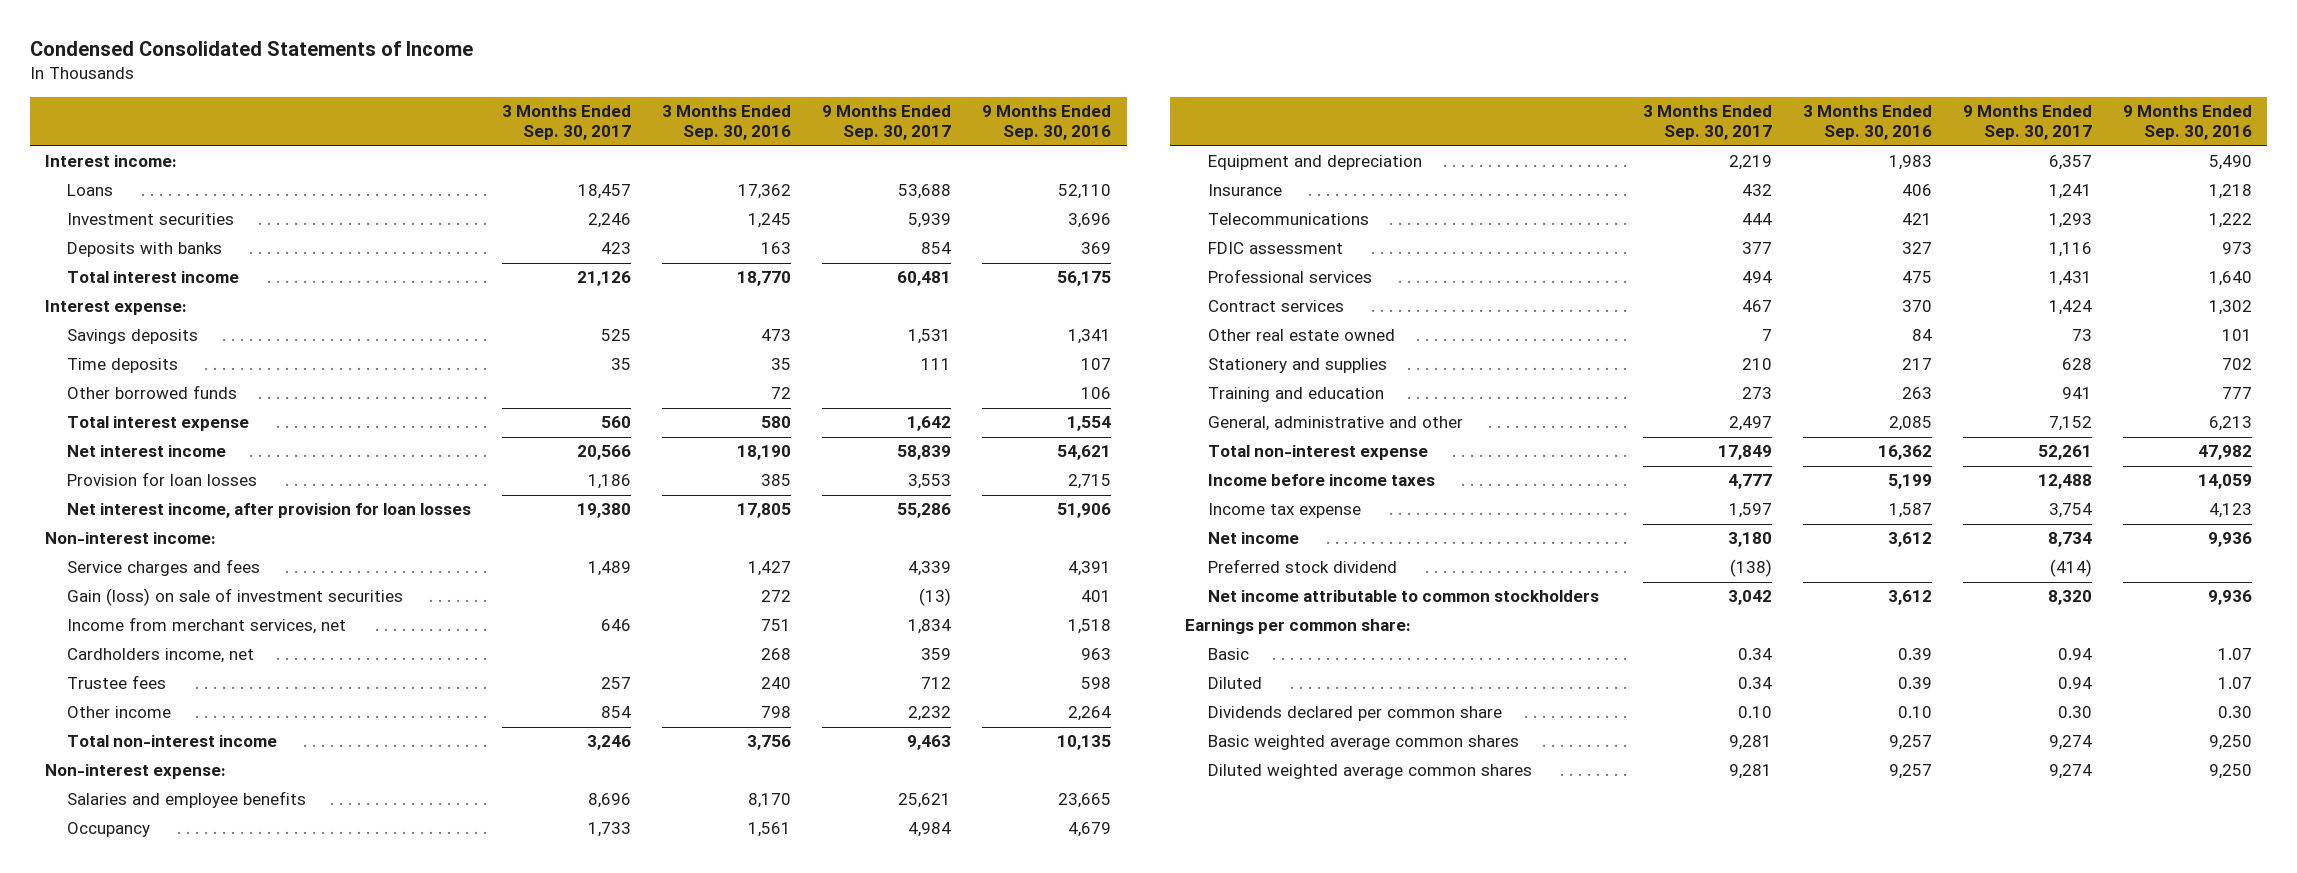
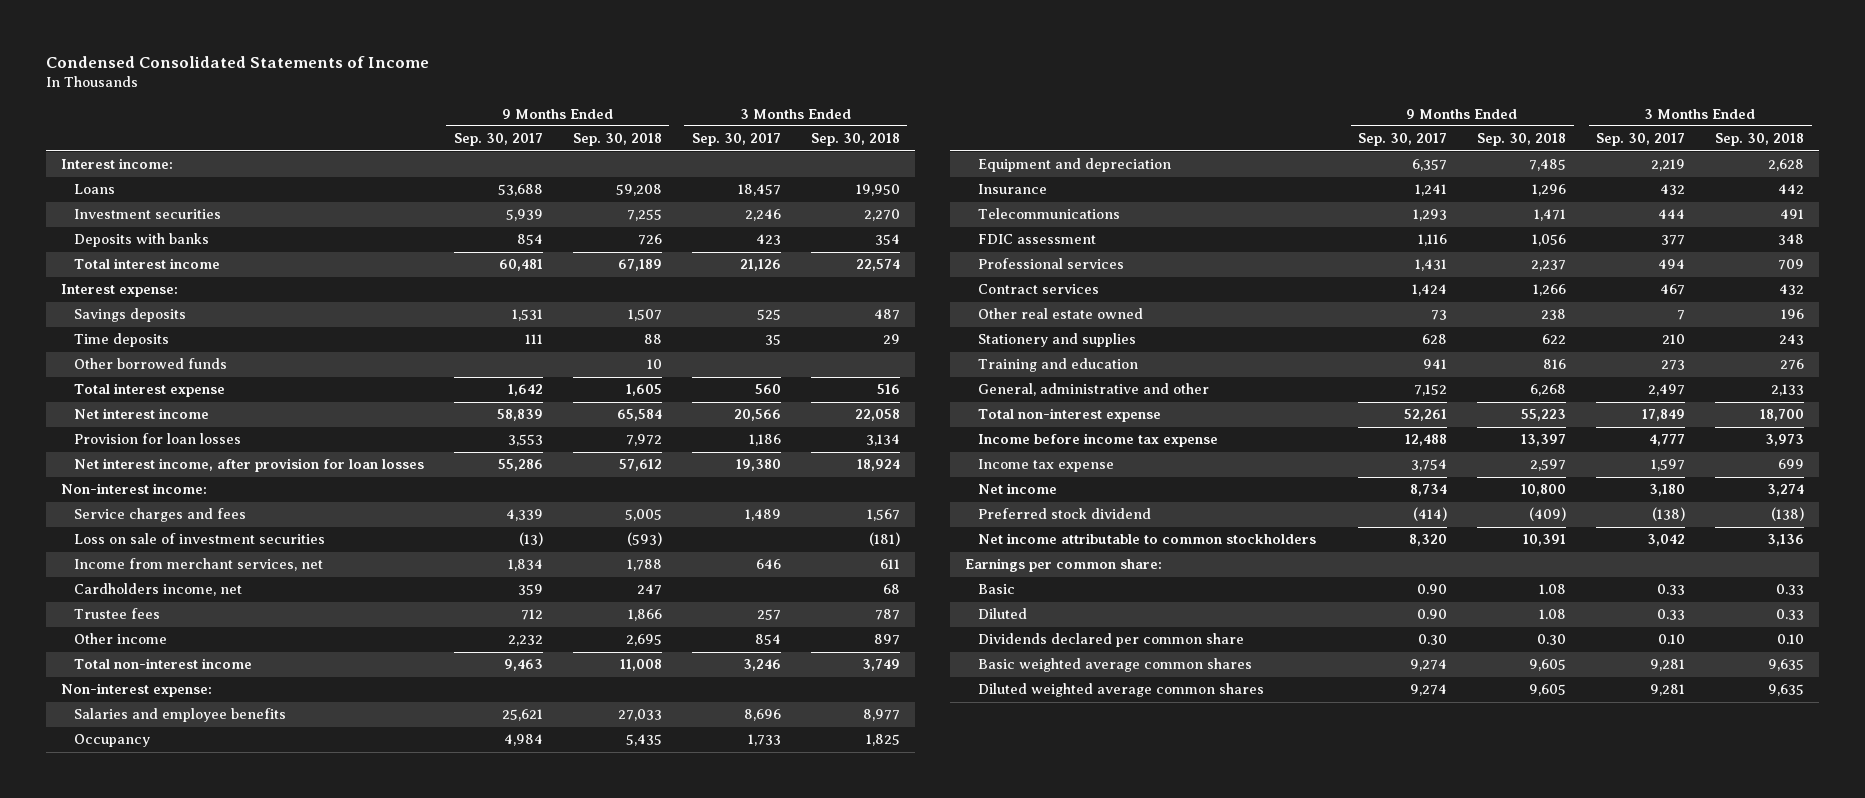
[662,105,792,141] 3 Months Ended Sep. 30, 2016 -> none
[982,105,1112,141] 9 Months Ended Sep. 30, 2016 -> none
none -> [572,133,662,147] Sep. 30, 2018
none -> [810,133,900,147] Sep. 30, 2018
[67,588,404,607] Gain (loss) on sale of investment securities -> [73,533,325,545] Loss on sale of investment securities
[1207,474,1435,487] Income before income taxes -> [978,433,1219,448] Income before income tax expense
[1737,648,1772,661] 0.34 -> [1657,584,1686,596] 0.33
[2057,648,2092,661] 0.94 -> [1417,584,1448,595] 0.90
[1737,677,1772,690] 0.34 -> [1657,609,1686,621] 0.33
[2057,677,2092,690] 0.94 -> [1417,609,1448,620] 0.90

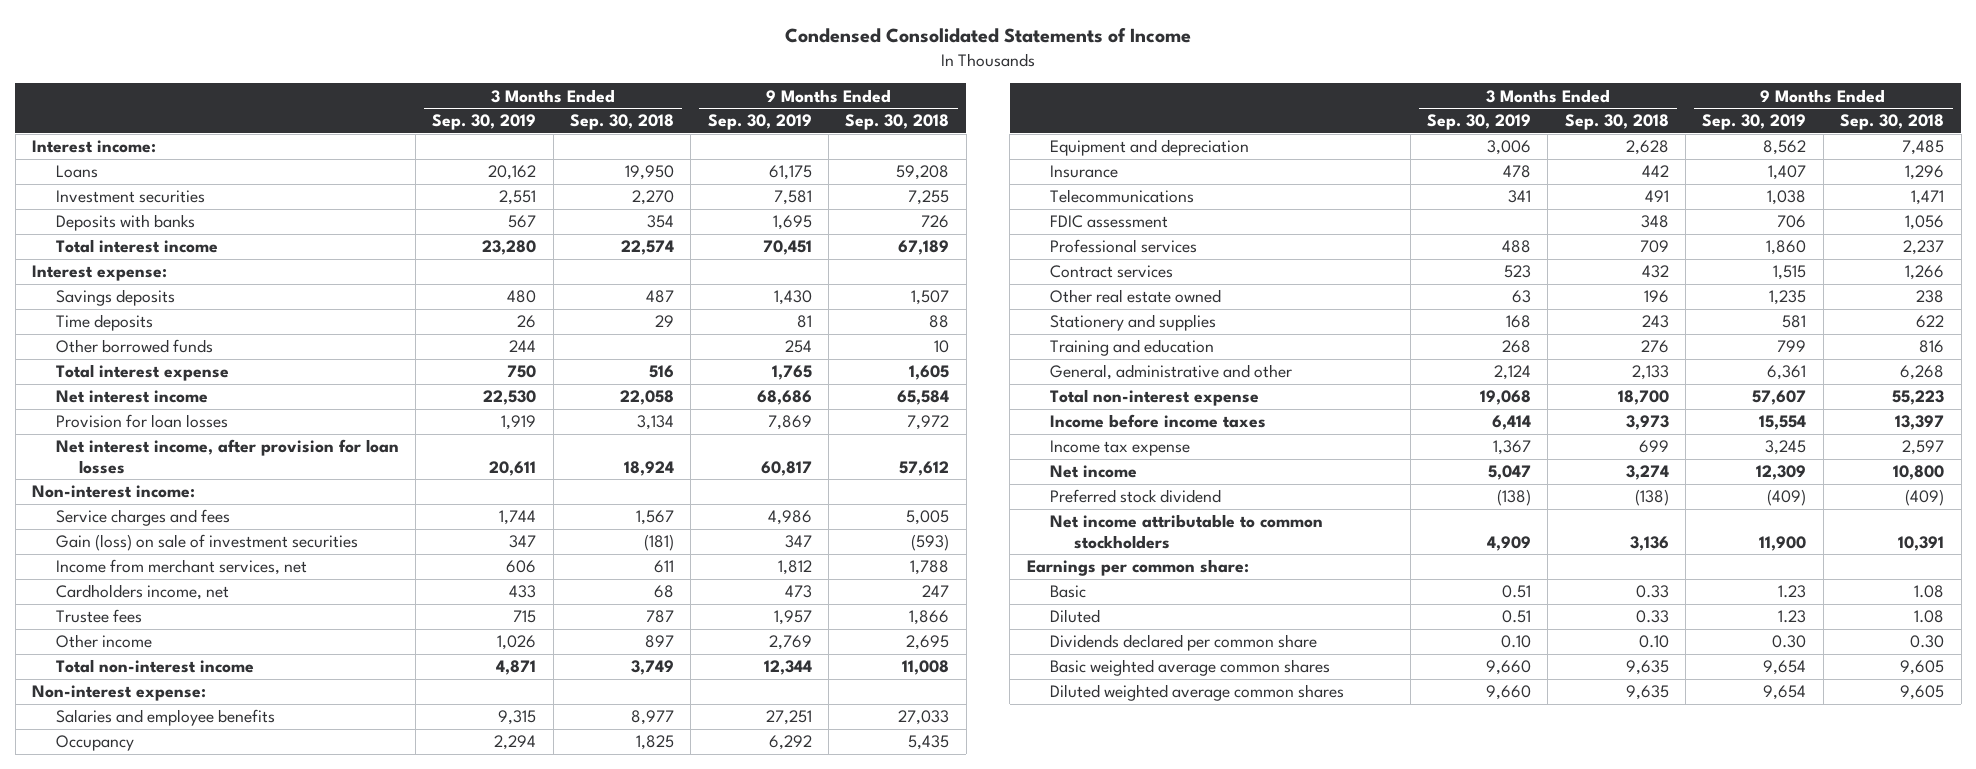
[453,133,543,147] Sep. 30, 2017 -> none
[691,133,781,147] Sep. 30, 2017 -> none
none -> [432,114,537,131] Sep. 30, 2019
none -> [707,114,812,131] Sep. 30, 2019
[73,533,325,545] Loss on sale of investment securities -> [55,534,358,552] Gain (loss) on sale of investment securities
[978,433,1219,448] Income before income tax expense -> [1050,414,1267,429] Income before income taxes

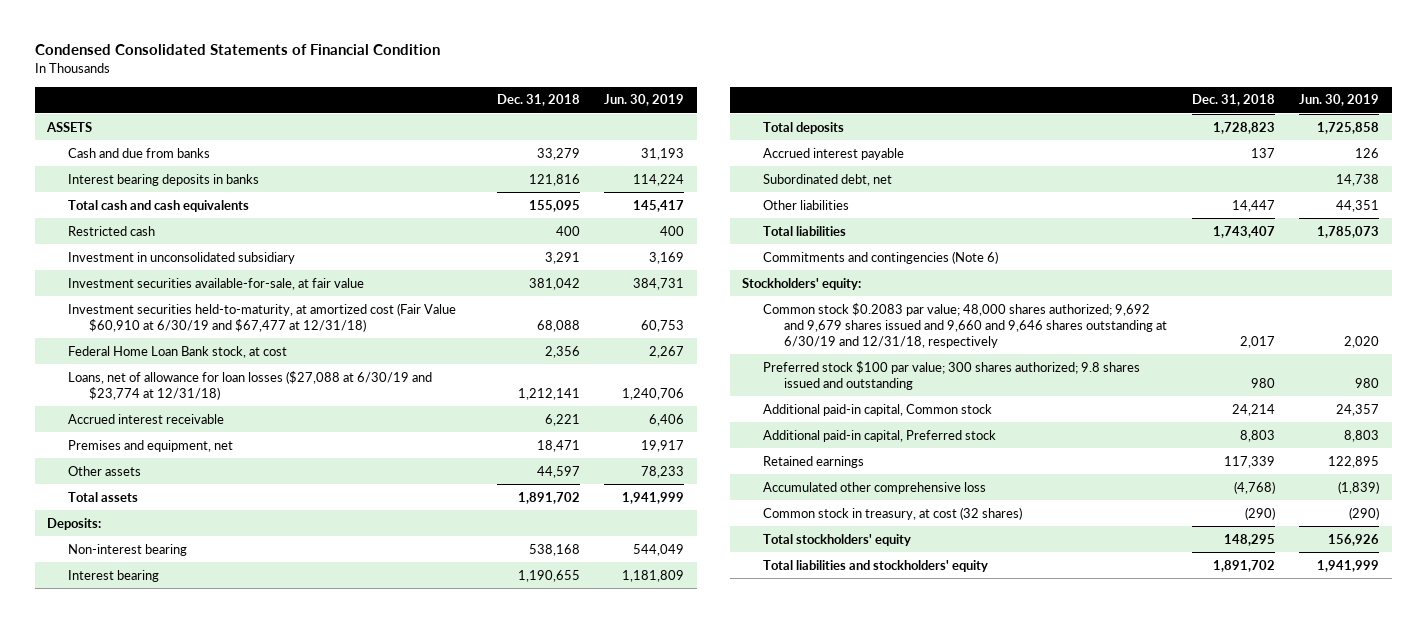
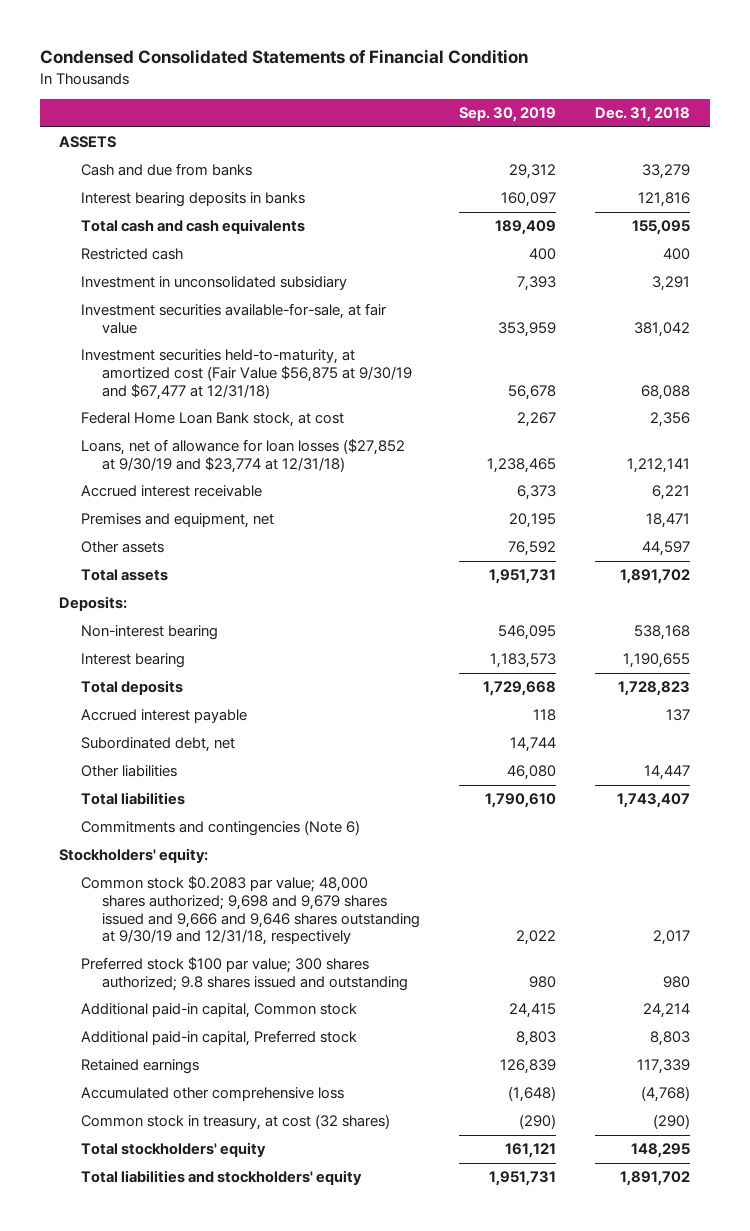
[604,94,685,107] Jun. 30, 2019 -> none
none -> [459,107,557,123] Sep. 30, 2019
[68,302,457,332] Investment securities held-to-maturity, at amortized cost (Fair Value $60,910 at 6/30/19 and $67,477 at 12/31/18) -> [80,349,413,400] Investment securities held-to-maturity, at amortized cost (Fair Value $56,875 at 9/30/19 and $67,477 at 12/31/18)
[68,370,433,400] Loans, net of allowance for loan losses ($27,088 at 6/30/19 and $23,774 at 12/31/18) -> [80,439,405,474] Loans, net of allowance for loan losses ($27,852 at 9/30/19 and $23,774 at 12/31/18)
[762,302,1167,348] Common stock $0.2083 par value; 48,000 shares authorized; 9,692 and 9,679 shares issued and 9,660 and 9,646 shares outstanding at 6/30/19 and 12/31/18, respectively -> [80,876,421,946] Common stock $0.2083 par value; 48,000 shares authorized; 9,698 and 9,679 shares issued and 9,666 and 9,646 shares outstanding at 9/30/19 and 12/31/18, respectively

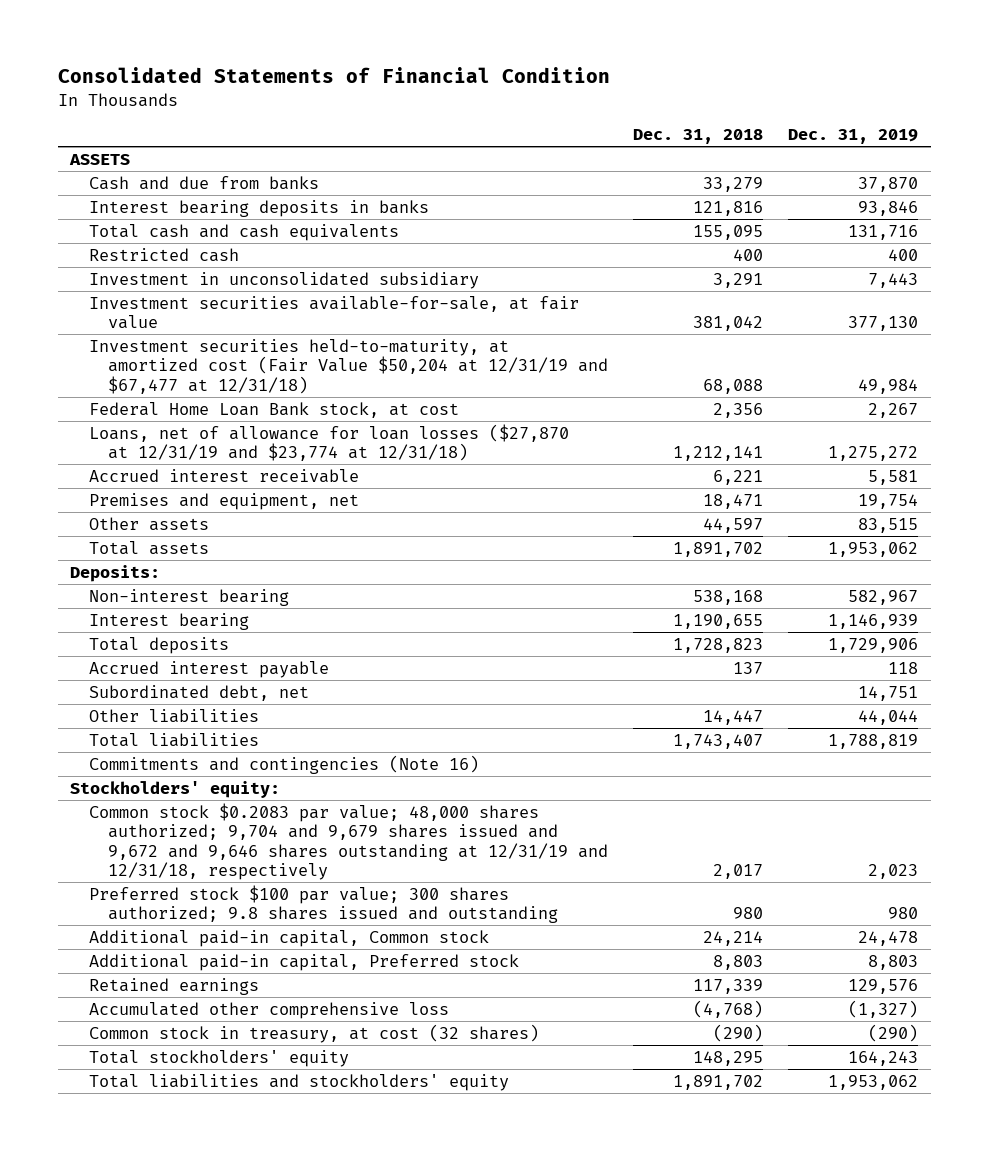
[39,49,528,65] Condensed Consolidated Statements of Financial Condition -> [57,67,610,84] Consolidated Statements of Financial Condition
[459,107,557,123] Sep. 30, 2019 -> none
none -> [788,129,919,145] Dec. 31, 2019
[80,349,413,400] Investment securities held-to-maturity, at amortized cost (Fair Value $56,875 at 9/30/19 and $67,477 at 12/31/18) -> [89,338,609,394] Investment securities held-to-maturity, at amortized cost (Fair Value $50,204 at 12/31/19 and $67,477 at 12/31/18)
[80,439,405,474] Loans, net of allowance for loan losses ($27,852 at 9/30/19 and $23,774 at 12/31/18) -> [89,423,570,462] Loans, net of allowance for loan losses ($27,870 at 12/31/19 and $23,774 at 12/31/18)
[80,820,360,837] Commitments and contingencies (Note 6) -> [89,754,480,774] Commitments and contingencies (Note 16)
[80,876,421,946] Common stock $0.2083 par value; 48,000 shares authorized; 9,698 and 9,679 shares issued and 9,666 and 9,646 shares outstanding at 9/30/19 and 12/31/18, respectively -> [89,802,609,881] Common stock $0.2083 par value; 48,000 shares authorized; 9,704 and 9,679 shares issued and 9,672 and 9,646 shares outstanding at 12/31/19 and 12/31/18, respectively

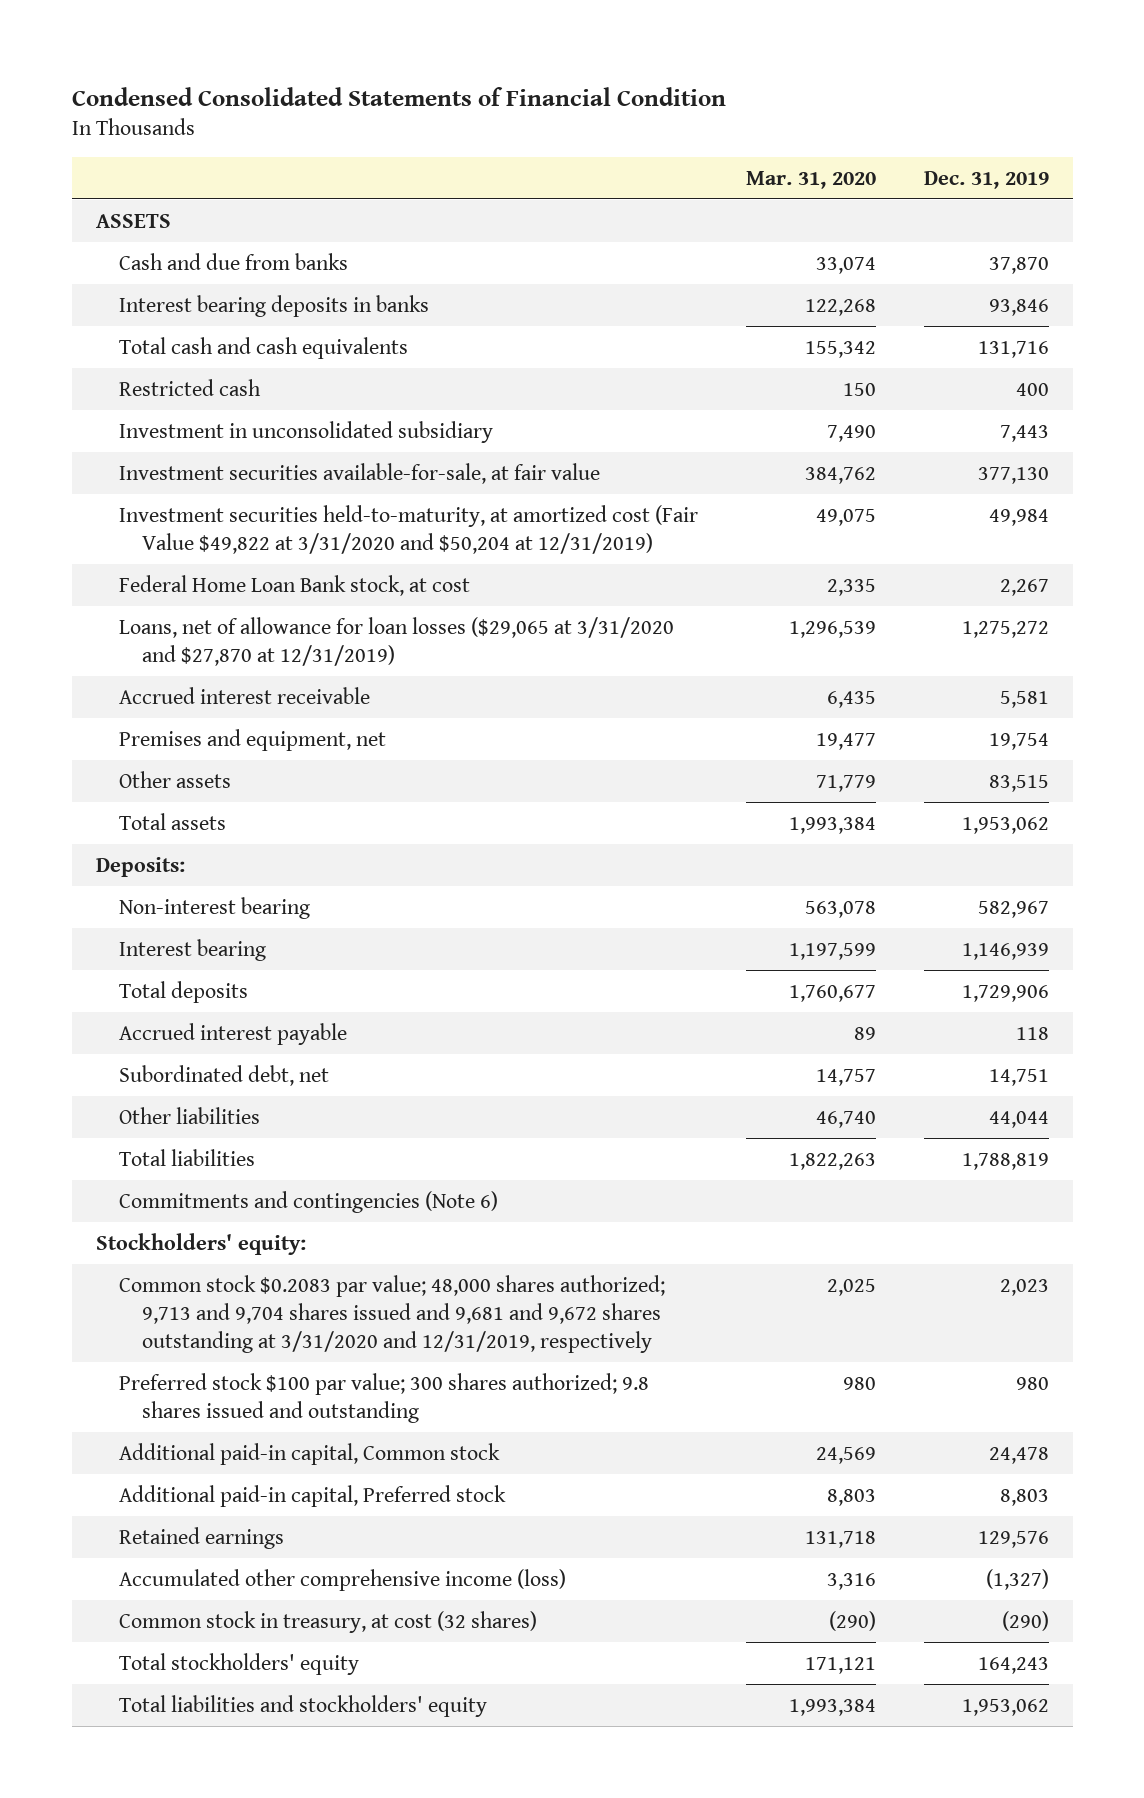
[57,67,610,84] Consolidated Statements of Financial Condition -> [71,86,726,106] Condensed Consolidated Statements of Financial Condition
[633,129,764,145] Dec. 31, 2018 -> none
none -> [745,170,876,189] Mar. 31, 2020
[89,338,609,394] Investment securities held-to-maturity, at amortized cost (Fair Value $50,204 at 12/31/19 and $67,477 at 12/31/18) -> [119,504,699,554] Investment securities held-to-maturity, at amortized cost (Fair Value $49,822 at 3/31/2020 and $50,204 at 12/31/2019)
[89,423,570,462] Loans, net of allowance for loan losses ($27,870 at 12/31/19 and $23,774 at 12/31/18) -> [119,616,675,666] Loans, net of allowance for loan losses ($29,065 at 3/31/2020 and $27,870 at 12/31/2019)
[89,754,480,774] Commitments and contingencies (Note 16) -> [119,1190,499,1213] Commitments and contingencies (Note 6)
[89,802,609,881] Common stock $0.2083 par value; 48,000 shares authorized; 9,704 and 9,679 shares issued and 9,672 and 9,646 shares outstanding at 12/31/19 and 12/31/18, respectively -> [119,1274,666,1354] Common stock $0.2083 par value; 48,000 shares authorized; 9,713 and 9,704 shares issued and 9,681 and 9,672 shares outstanding at 3/31/2020 and 12/31/2019, respectively
[89,1001,450,1019] Accumulated other comprehensive loss -> [119,1568,567,1591] Accumulated other comprehensive income (loss)

